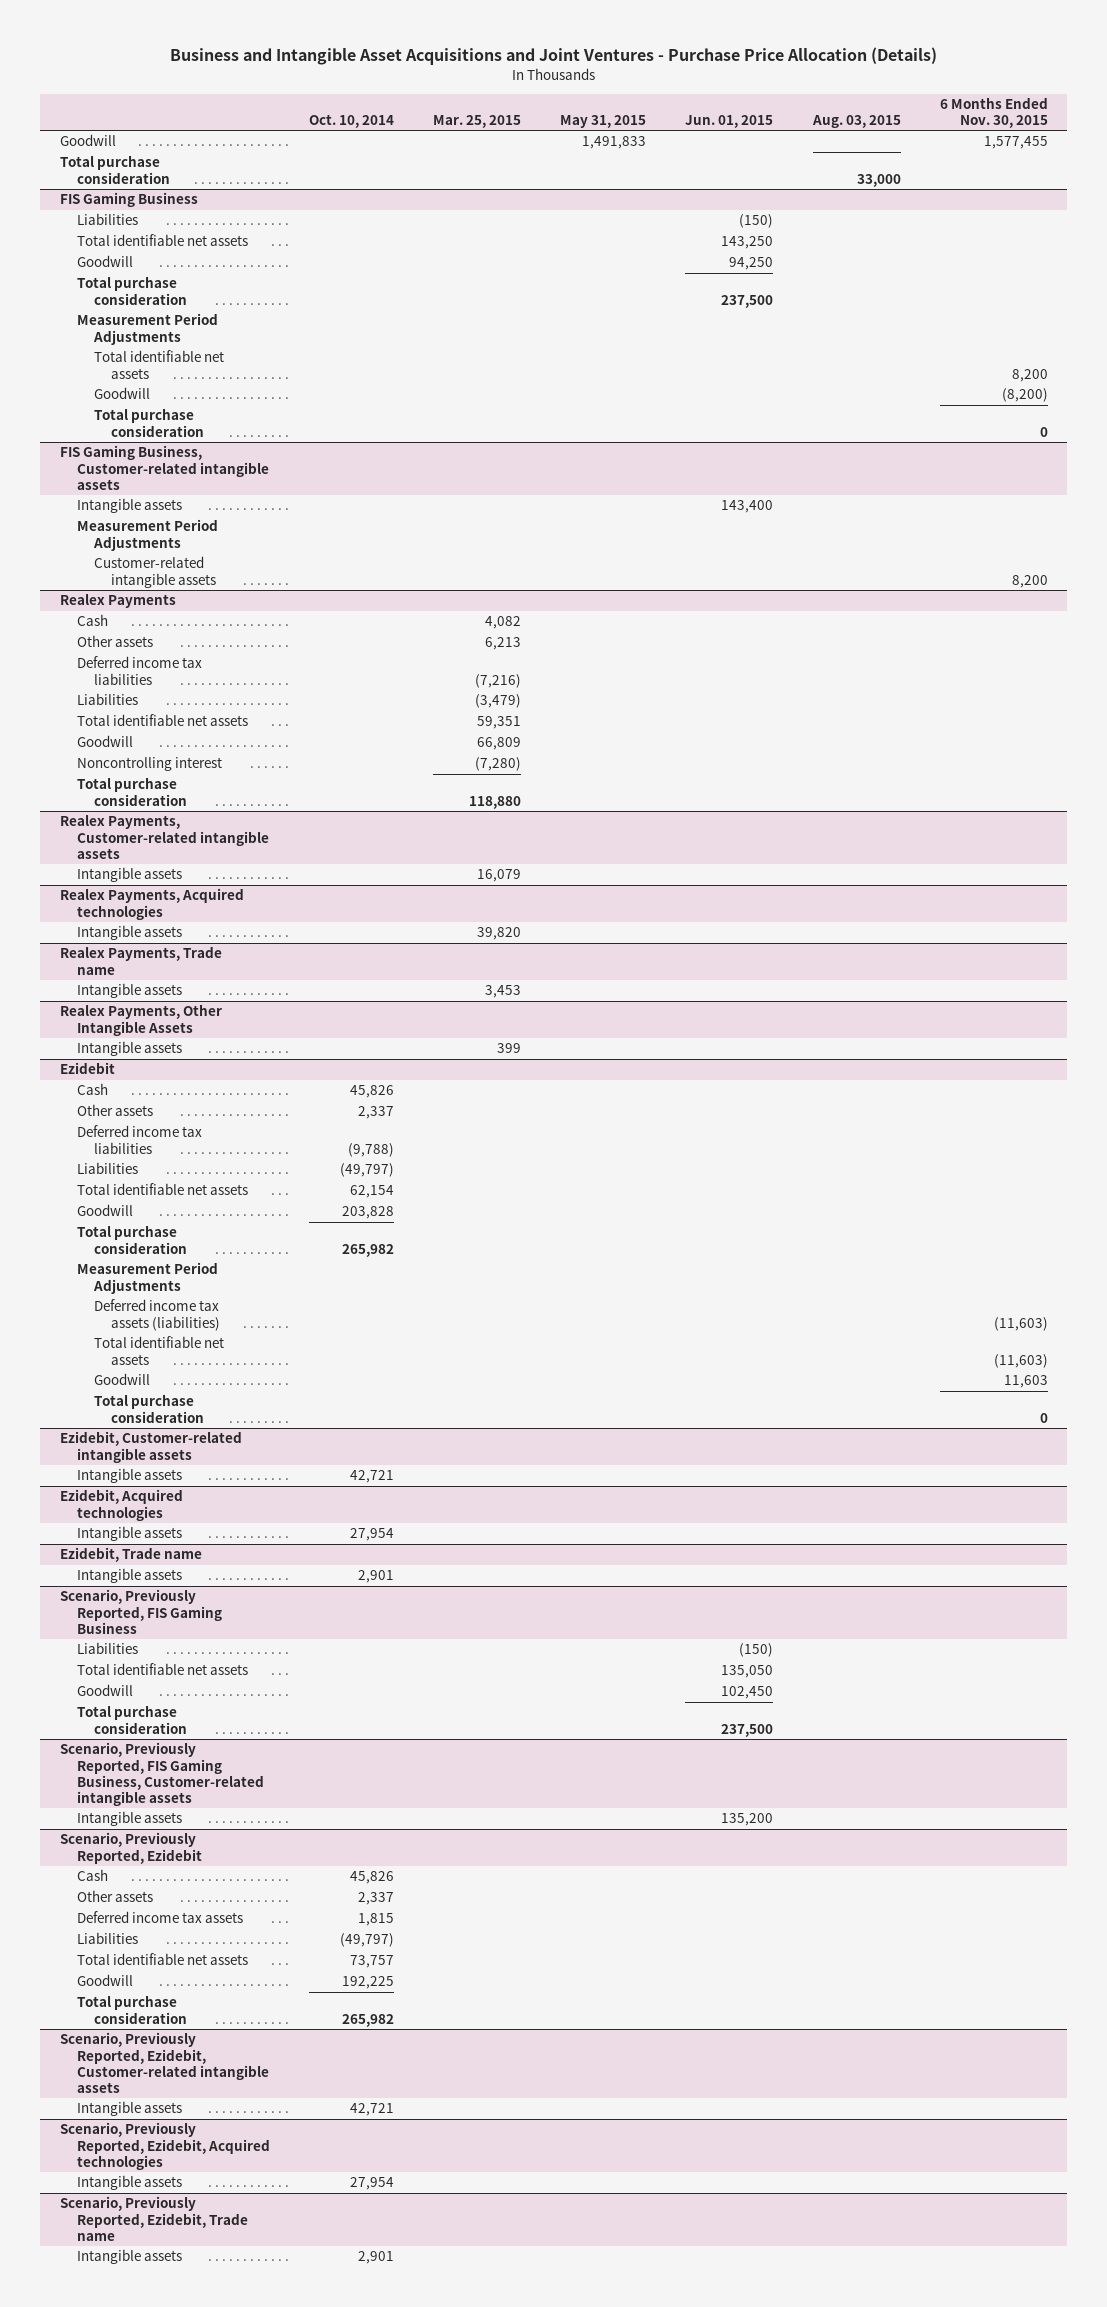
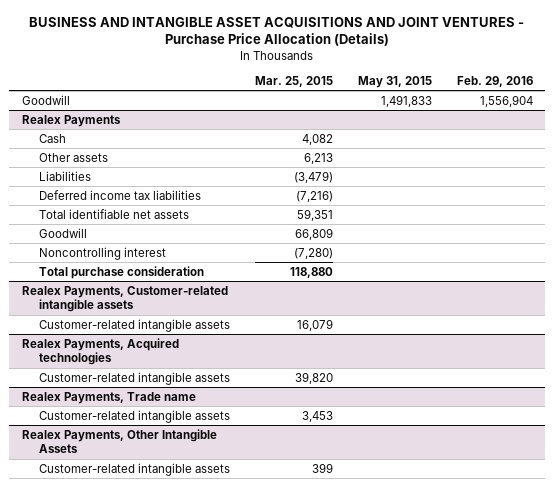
[169,47,937,66] Business and Intangible Asset Acquisitions and Joint Ventures - Purchase Price Allocation (Details) -> [29,16,525,47] BUSINESS AND INTANGIBLE ASSET ACQUISITIONS AND JOINT VENTURES - Purchase Price Allocation (Details)
[308,114,394,129] Oct. 10, 2014 -> none
[685,115,774,129] Jun. 01, 2015 -> none
[811,115,901,129] Aug. 03, 2015 -> none
[939,97,1048,129] 6 Months Ended Nov. 30, 2015 -> none
none -> [456,75,533,87] Feb. 29, 2016
[59,155,170,184] Total purchase consideration -> none
[59,192,198,208] FIS Gaming Business -> none
[76,213,138,226] Liabilities -> none
[76,234,248,247] Total identifiable net assets -> none
[76,255,133,268] Goodwill -> none
[76,276,187,305] Total purchase consideration -> none
[76,313,218,345] Measurement Period Adjustments -> none
[93,350,224,379] Total identifiable net assets -> none
[93,387,150,400] Goodwill -> none
[93,408,204,437] Total purchase consideration -> none
[59,445,269,490] FIS Gaming Business, Customer-related intangible assets -> none
[76,498,182,514] Intangible assets -> none
[76,519,218,551] Measurement Period Adjustments -> none
[93,556,216,588] Customer-related intangible assets -> none
[76,656,202,685] Deferred income tax liabilities -> [38,189,201,200] Deferred income tax liabilities
[76,867,182,883] Intangible assets -> [38,318,230,332] Customer-related intangible assets
[76,925,182,941] Intangible assets -> [38,371,230,385] Customer-related intangible assets
[76,983,182,999] Intangible assets -> [38,409,230,423] Customer-related intangible assets
[59,1062,115,1075] Ezidebit -> none
[76,1083,108,1096] Cash -> none
[76,1104,153,1117] Other assets -> none
[76,1125,202,1154] Deferred income tax liabilities -> none
[76,1162,138,1175] Liabilities -> none
[76,1183,248,1196] Total identifiable net assets -> none
[76,1204,133,1217] Goodwill -> none
[76,1225,187,1254] Total purchase consideration -> none
[76,1262,218,1294] Measurement Period Adjustments -> none
[93,1299,220,1331] Deferred income tax assets (liabilities) -> none
[93,1336,224,1365] Total identifiable net assets -> none
[93,1373,150,1386] Goodwill -> none
[93,1394,204,1423] Total purchase consideration -> none
[59,1431,242,1463] Ezidebit, Customer-related intangible assets -> none
[76,1468,182,1484] Intangible assets -> none
[59,1489,183,1521] Ezidebit, Acquired technologies -> none
[76,1526,182,1542] Intangible assets -> none
[59,1547,202,1563] Ezidebit, Trade name -> none
[76,1568,182,1584] Intangible assets -> none
[59,1589,222,1634] Scenario, Previously Reported, FIS Gaming Business -> none
[76,1642,138,1655] Liabilities -> none
[76,1663,248,1676] Total identifiable net assets -> none
[76,1684,133,1697] Goodwill -> none
[76,1705,187,1734] Total purchase consideration -> none
[59,1742,264,1806] Scenario, Previously Reported, FIS Gaming Business, Customer-related intangible assets -> none
[76,1811,182,1827] Intangible assets -> none
[59,1832,202,1864] Scenario, Previously Reported, Ezidebit -> none
[76,1869,108,1882] Cash -> none
[76,1890,153,1903] Other assets -> none
[76,1911,243,1924] Deferred income tax assets -> none
[76,1932,138,1945] Liabilities -> none
[76,1953,248,1966] Total identifiable net assets -> none
[76,1974,133,1987] Goodwill -> none
[76,1995,187,2024] Total purchase consideration -> none
[59,2032,269,2093] Scenario, Previously Reported, Ezidebit, Customer-related intangible assets -> none
[76,2101,182,2117] Intangible assets -> none
[59,2122,270,2170] Scenario, Previously Reported, Ezidebit, Acquired technologies -> none
[76,2175,182,2191] Intangible assets -> none
[59,2196,248,2241] Scenario, Previously Reported, Ezidebit, Trade name -> none
[76,2249,182,2265] Intangible assets -> none
[76,1041,182,1057] Intangible assets -> [38,462,230,476] Customer-related intangible assets

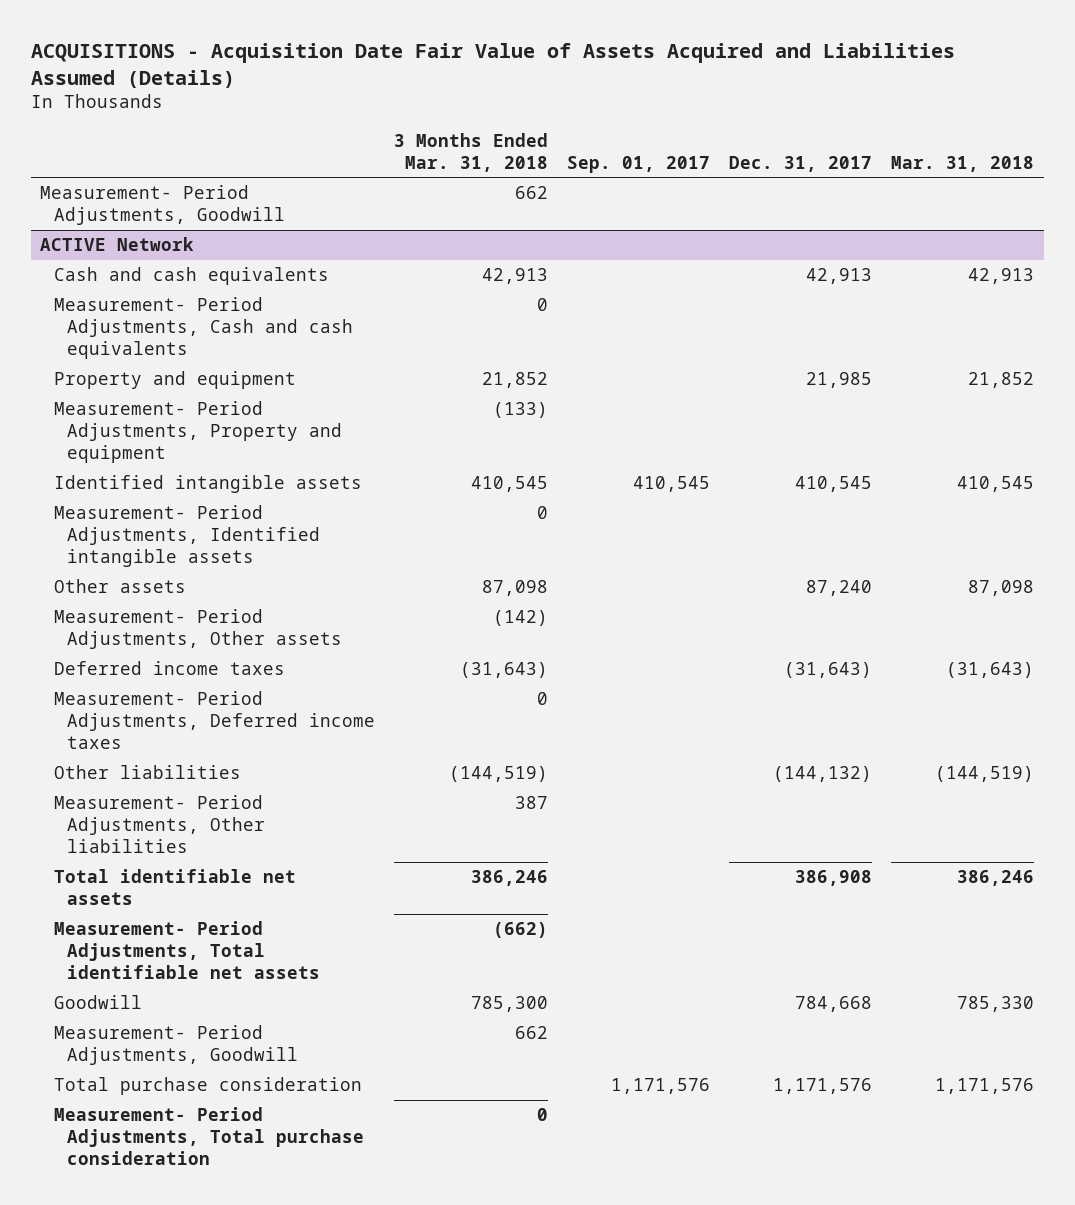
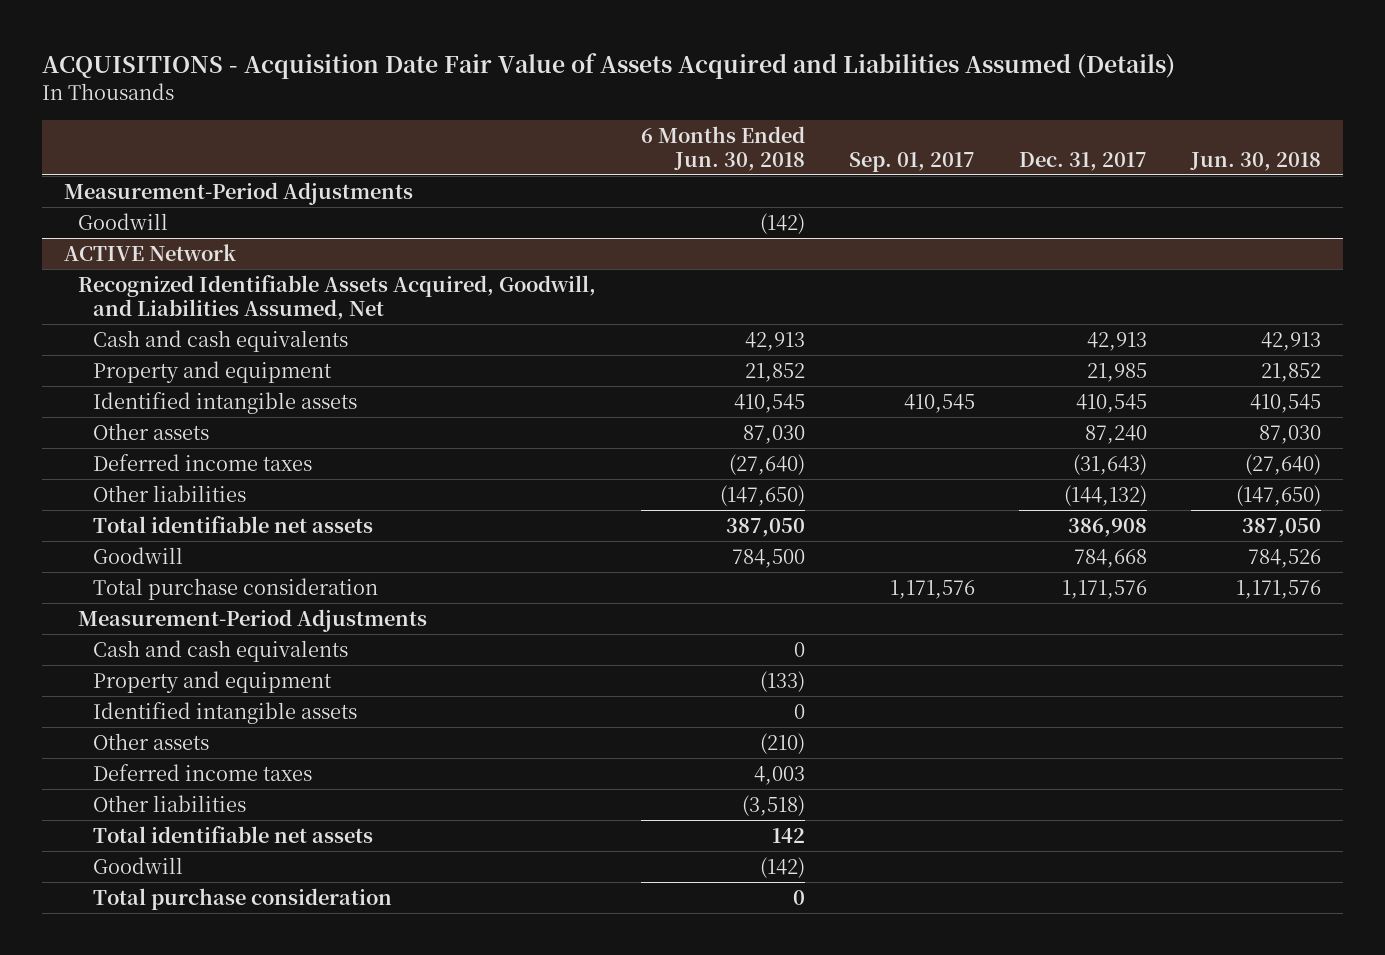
[394,132,549,172] 3 Months Ended Mar. 31, 2018 -> none
[891,155,1035,172] Mar. 31, 2018 -> none
none -> [640,125,805,171] 6 Months Ended Jun. 30, 2018
none -> [1190,151,1322,171] Jun. 30, 2018
none -> [64,181,414,205] Measurement-Period Adjustments
[40,185,285,226] Measurement- Period Adjustments, Goodwill -> [78,212,169,230] Goodwill
none -> [78,274,597,320] Recognized Identifiable Assets Acquired, Goodwill, and Liabilities Assumed, Net
[53,297,354,360] Measurement- Period Adjustments, Cash and cash equivalents -> none
[53,401,343,464] Measurement- Period Adjustments, Property and equipment -> none
[53,505,321,568] Measurement- Period Adjustments, Identified intangible assets -> none
[53,609,343,650] Measurement- Period Adjustments, Other assets -> none
[53,691,376,750] Measurement- Period Adjustments, Deferred income taxes -> none
[53,795,266,854] Measurement- Period Adjustments, Other liabilities -> none
[53,921,321,980] Measurement- Period Adjustments, Total identifiable net assets -> none
[53,1025,299,1066] Measurement- Period Adjustments, Goodwill -> none
none -> [78,608,428,632] Measurement-Period Adjustments
none -> [92,639,348,662] Cash and cash equivalents
none -> [92,670,332,693] Property and equipment
none -> [92,701,357,724] Identified intangible assets
none -> [92,732,209,750] Other assets
none -> [92,763,312,781] Deferred income taxes
none -> [92,794,246,812] Other liabilities
none -> [92,825,373,843] Total identifiable net assets
none -> [92,856,183,874] Goodwill
[53,1107,365,1166] Measurement- Period Adjustments, Total purchase consideration -> [92,887,392,910] Total purchase consideration

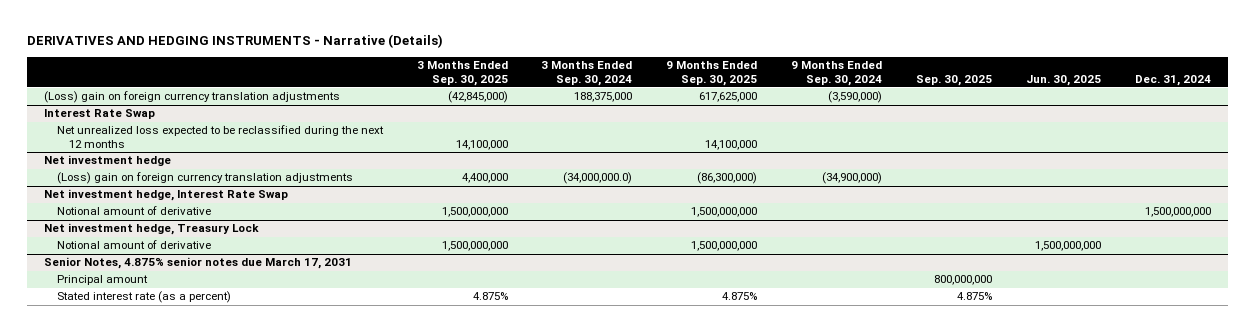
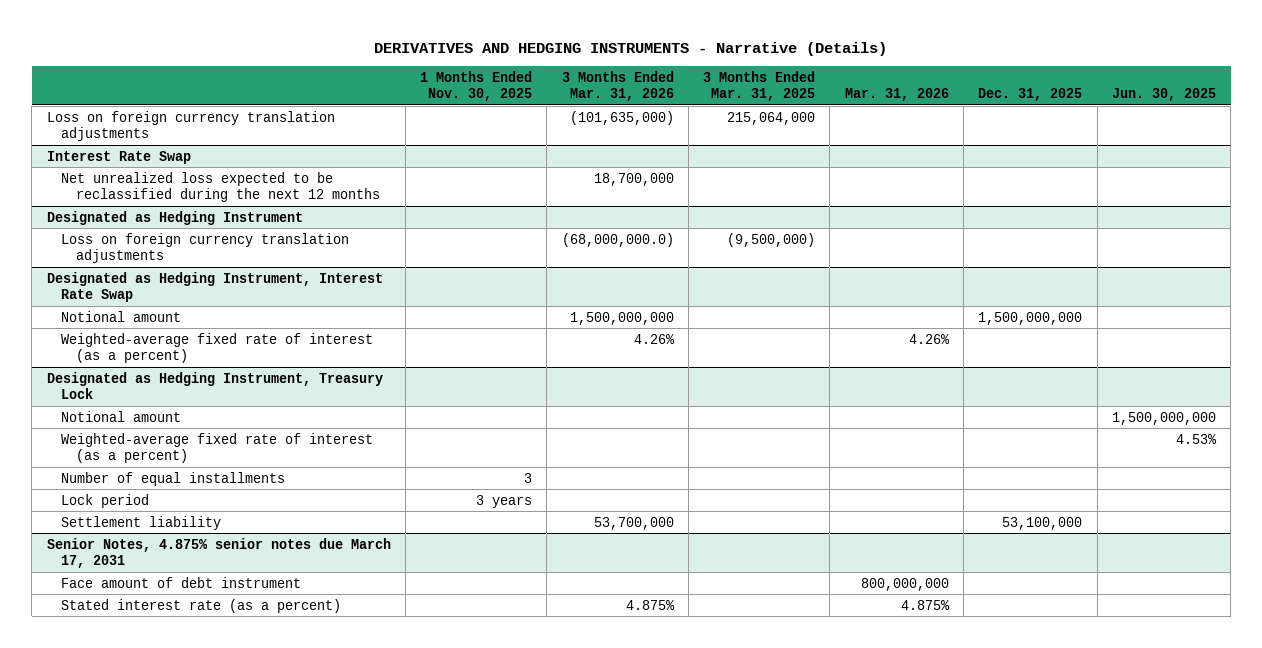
[416,60,508,86] 3 Months Ended Sep. 30, 2025 -> none
[541,60,633,86] 3 Months Ended Sep. 30, 2024 -> none
[666,60,758,86] 9 Months Ended Sep. 30, 2025 -> none
[791,60,883,86] 9 Months Ended Sep. 30, 2024 -> none
[916,74,993,86] Sep. 30, 2025 -> none
[1134,74,1211,86] Dec. 31, 2024 -> none
none -> [420,70,533,101] 1 Months Ended Nov. 30, 2025
none -> [561,70,674,101] 3 Months Ended Mar. 31, 2026
none -> [703,70,816,101] 3 Months Ended Mar. 31, 2025
none -> [844,87,949,101] Mar. 31, 2026
none -> [978,87,1083,101] Dec. 31, 2025
[44,91,341,104] (Loss) gain on foreign currency translation adjustments -> [46,110,335,141] Loss on foreign currency translation adjustments
[44,189,289,202] Net investment hedge, Interest Rate Swap -> none
[56,206,211,216] Notional amount of derivative -> none
[44,223,260,236] Net investment hedge, Treasury Lock -> none
[56,240,211,250] Notional amount of derivative -> none
[44,155,172,167] Net investment hedge -> [46,210,303,225] Designated as Hedging Instrument
[56,172,353,185] (Loss) gain on foreign currency translation adjustments -> [61,232,350,263] Loss on foreign currency translation adjustments
none -> [46,271,383,302] Designated as Hedging Instrument, Interest Rate Swap
none -> [61,310,182,322] Notional amount
none -> [61,332,374,363] Weighted-average fixed rate of interest (as a percent)
none -> [46,371,383,399] Designated as Hedging Instrument, Treasury Lock
none -> [61,410,182,422] Notional amount
none -> [61,432,374,463] Weighted-average fixed rate of interest (as a percent)
none -> [61,471,286,486] Number of equal installments
none -> [61,493,150,508] Lock period
none -> [61,515,222,530] Settlement liability
[56,275,148,286] Principal amount -> [61,576,302,588] Face amount of debt instrument

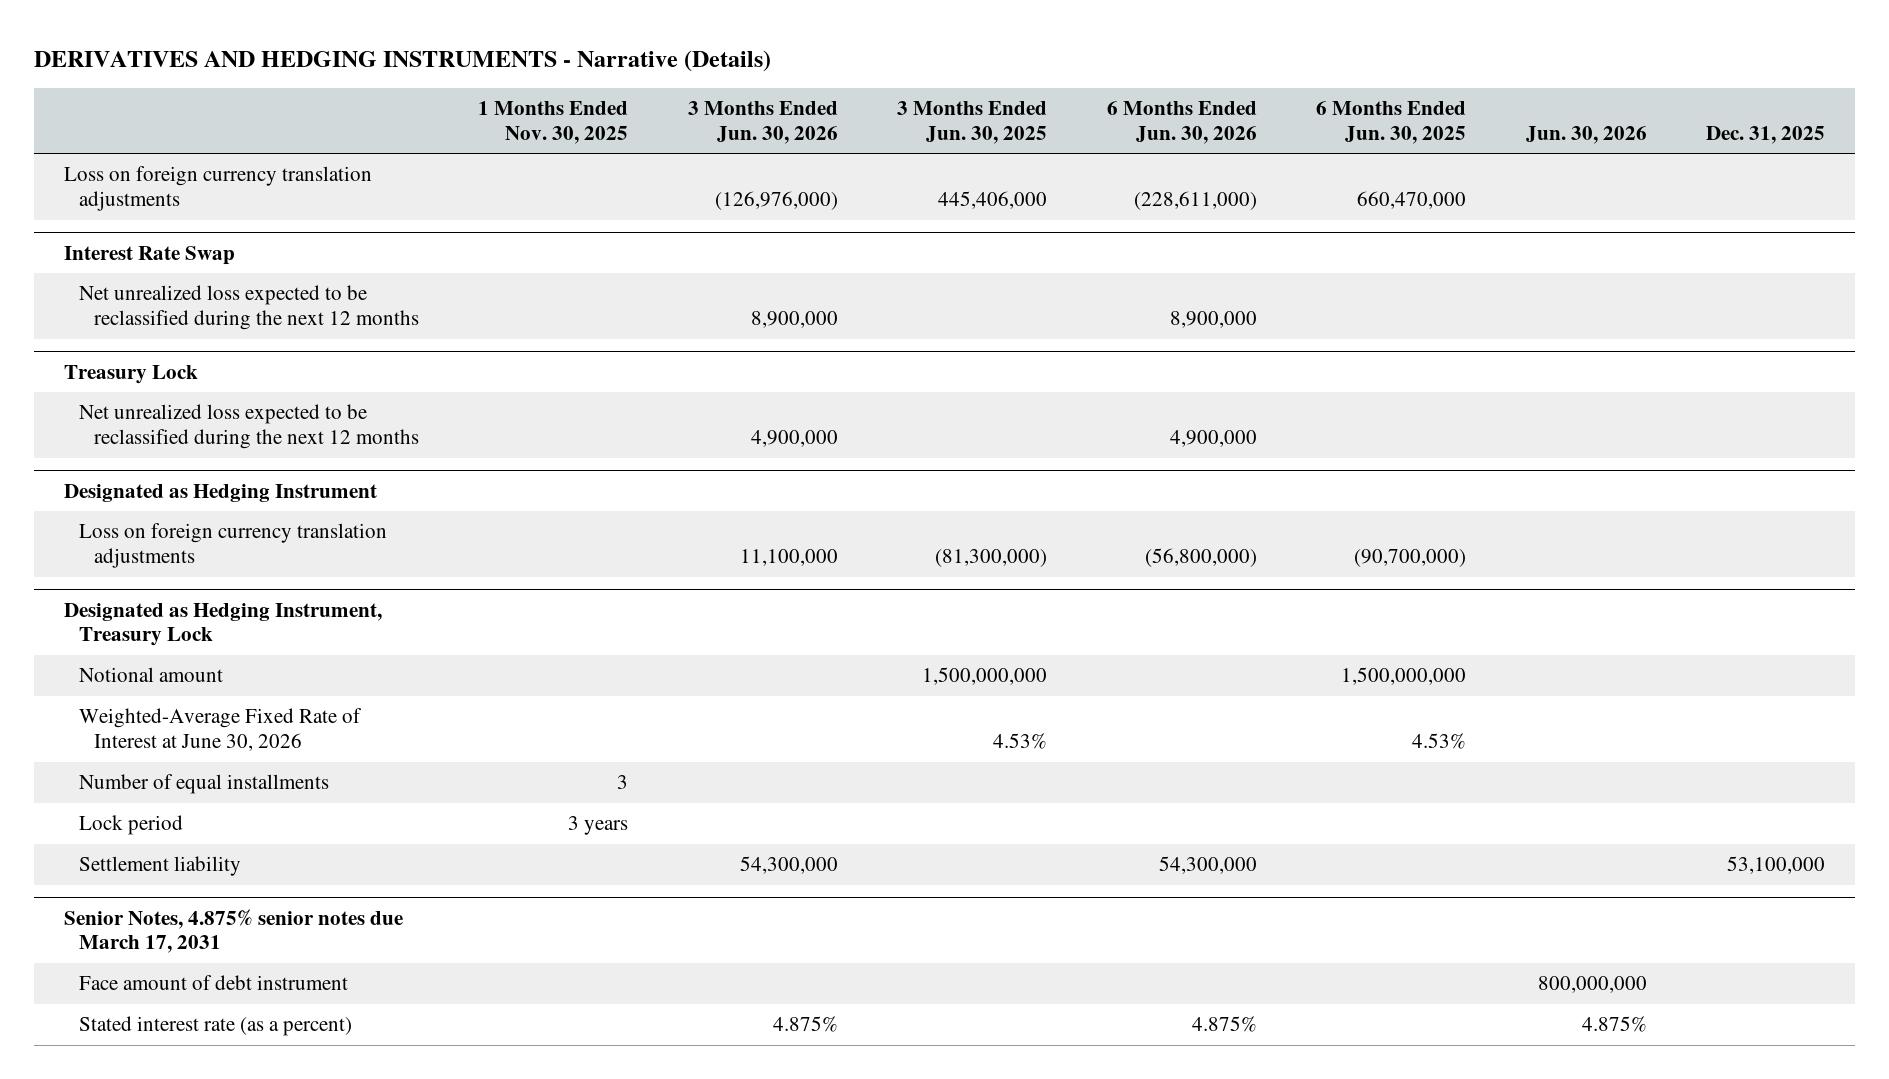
[561,70,674,101] 3 Months Ended Mar. 31, 2026 -> none
[703,70,816,101] 3 Months Ended Mar. 31, 2025 -> none
[844,87,949,101] Mar. 31, 2026 -> none
[1111,87,1216,101] Jun. 30, 2025 -> none
none -> [687,101,838,144] 3 Months Ended Jun. 30, 2026
none -> [897,101,1048,144] 3 Months Ended Jun. 30, 2025
none -> [1106,101,1257,144] 6 Months Ended Jun. 30, 2026
none -> [1316,101,1467,144] 6 Months Ended Jun. 30, 2025
none -> [1525,125,1647,144] Jun. 30, 2026
none -> [63,364,198,384] Treasury Lock
none -> [78,404,419,450] Net unrealized loss expected to be reclassified during the next 12 months
[46,271,383,302] Designated as Hedging Instrument, Interest Rate Swap -> none
[61,310,182,322] Notional amount -> none
[61,332,374,363] Weighted-average fixed rate of interest (as a percent) -> none
[61,432,374,463] Weighted-average fixed rate of interest (as a percent) -> [78,708,362,752] Weighted-Average Fixed Rate of Interest at June 30, 2026

